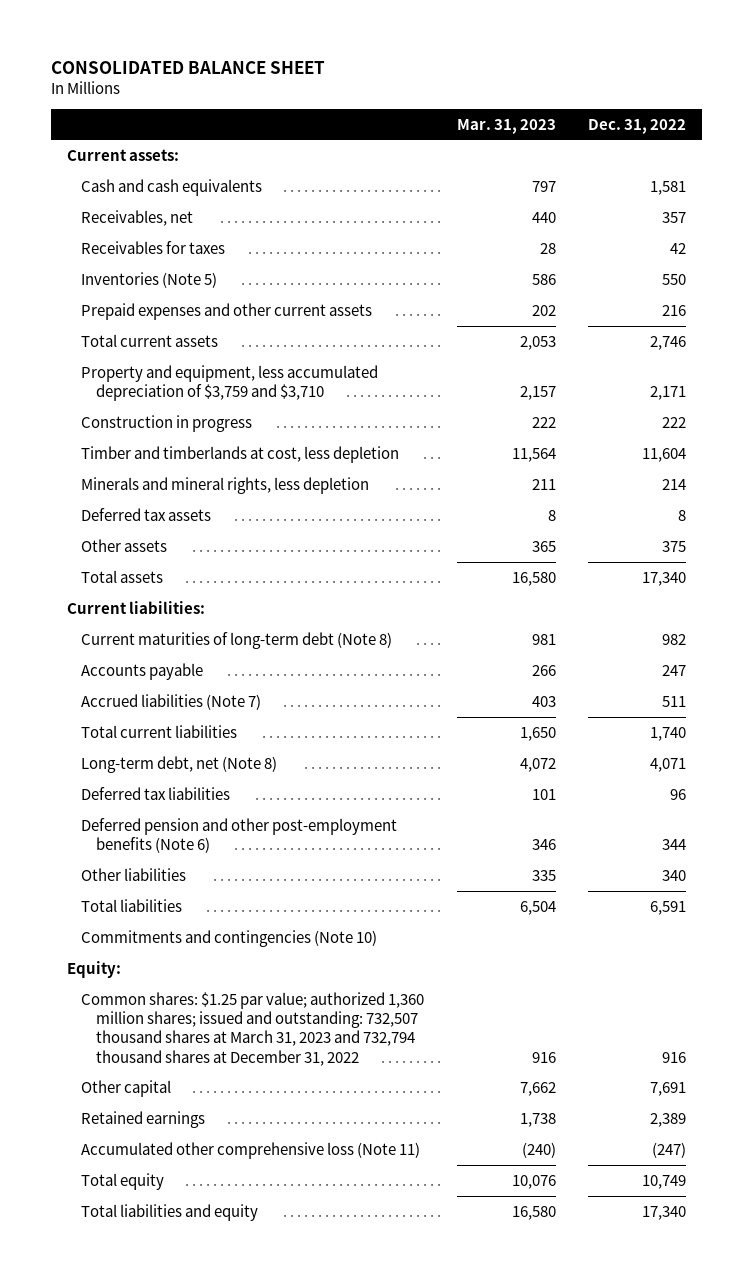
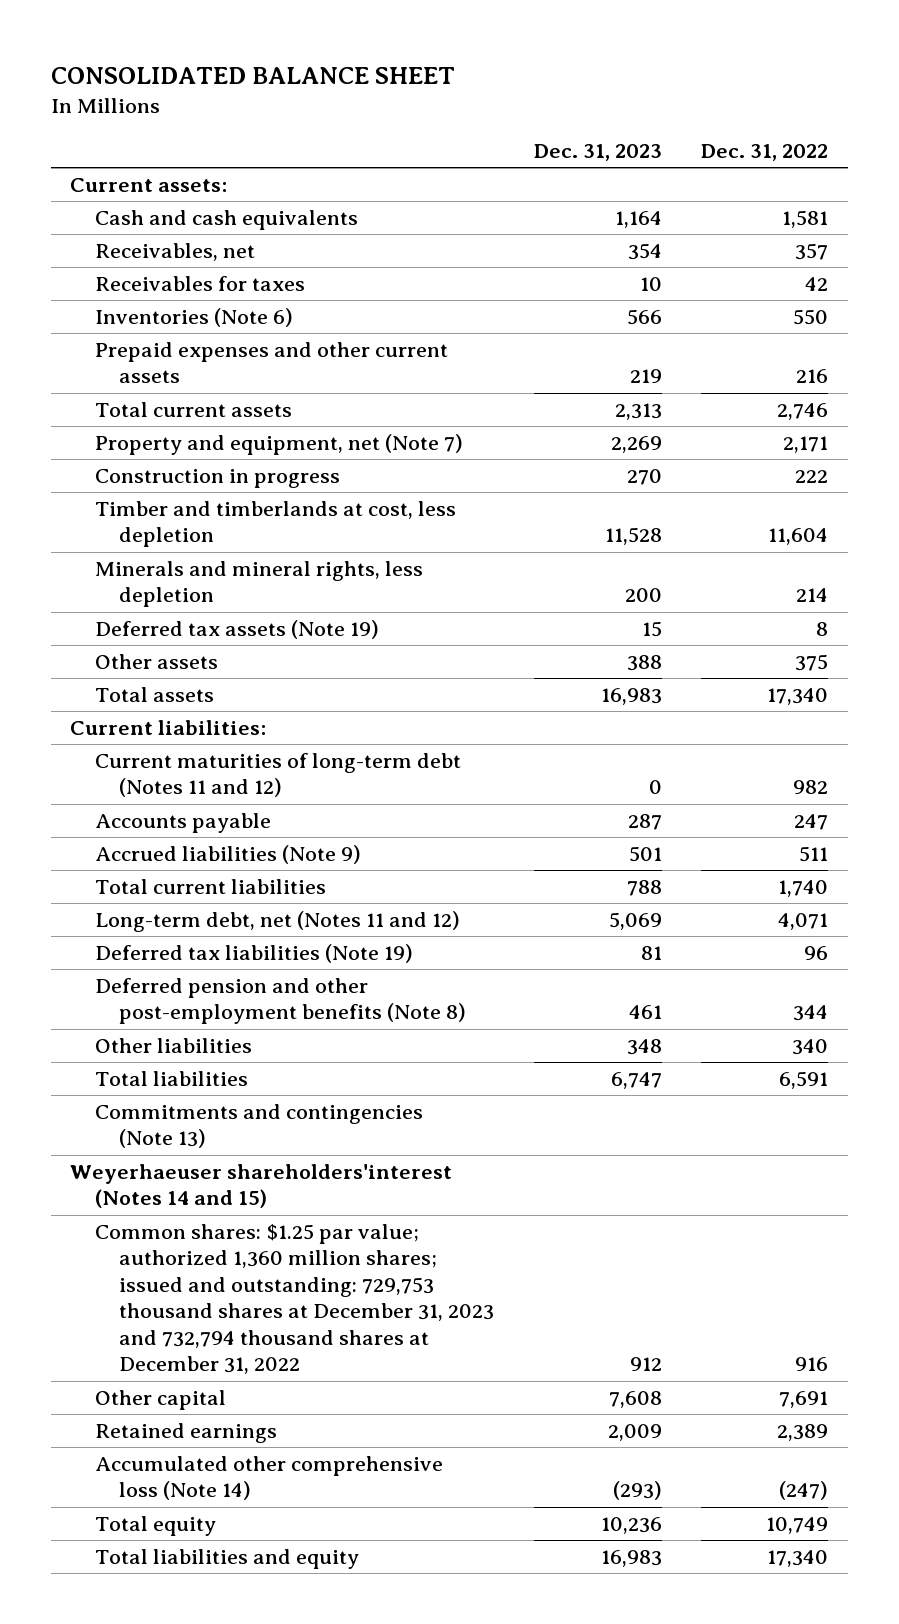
[456,118,556,134] Mar. 31, 2023 -> none
none -> [533,144,662,162] Dec. 31, 2023
[81,271,218,288] Inventories (Note 5) -> [94,307,293,327] Inventories (Note 6)
[81,364,379,402] Property and equipment, less accumulated depreciation of $3,759 and $3,710 -> [94,433,463,455] Property and equipment, net (Note 7)
[81,507,212,521] Deferred tax assets -> [94,619,379,639] Deferred tax assets (Note 19)
[81,631,393,649] Current maturities of long-term debt (Note 8) -> [94,752,461,798] Current maturities of long-term debt (Notes 11 and 12)
[81,693,262,710] Accrued liabilities (Note 7) -> [94,844,361,864] Accrued liabilities (Note 9)
[81,755,278,773] Long-term debt, net (Note 8) -> [94,910,460,932] Long-term debt, net (Notes 11 and 12)
[81,786,231,800] Deferred tax liabilities -> [94,943,413,963] Deferred tax liabilities (Note 19)
[81,817,398,854] Deferred pension and other post-employment benefits (Note 6) -> [94,977,466,1025] Deferred pension and other post-employment benefits (Note 8)
[81,929,378,947] Commitments and contingencies (Note 10) -> [94,1103,423,1149] Commitments and contingencies (Note 13)
[66,960,121,978] Equity: -> [70,1163,453,1209] Weyerhaeuser shareholders'interest (Notes 14 and 15)
[81,991,425,1066] Common shares: $1.25 par value; authorized 1,360 million shares; issued and outstanding: 732,507 thousand shares at March 31, 2023 and 732,794 thousand shares at December 31, 2022 -> [94,1223,494,1375] Common shares: $1.25 par value; authorized 1,360 million shares; issued and outstanding: 729,753 thousand shares at December 31, 2023 and 732,794 thousand shares at December 31, 2022
[81,1141,421,1159] Accumulated other comprehensive loss (Note 11) -> [94,1455,443,1501] Accumulated other comprehensive loss (Note 14)

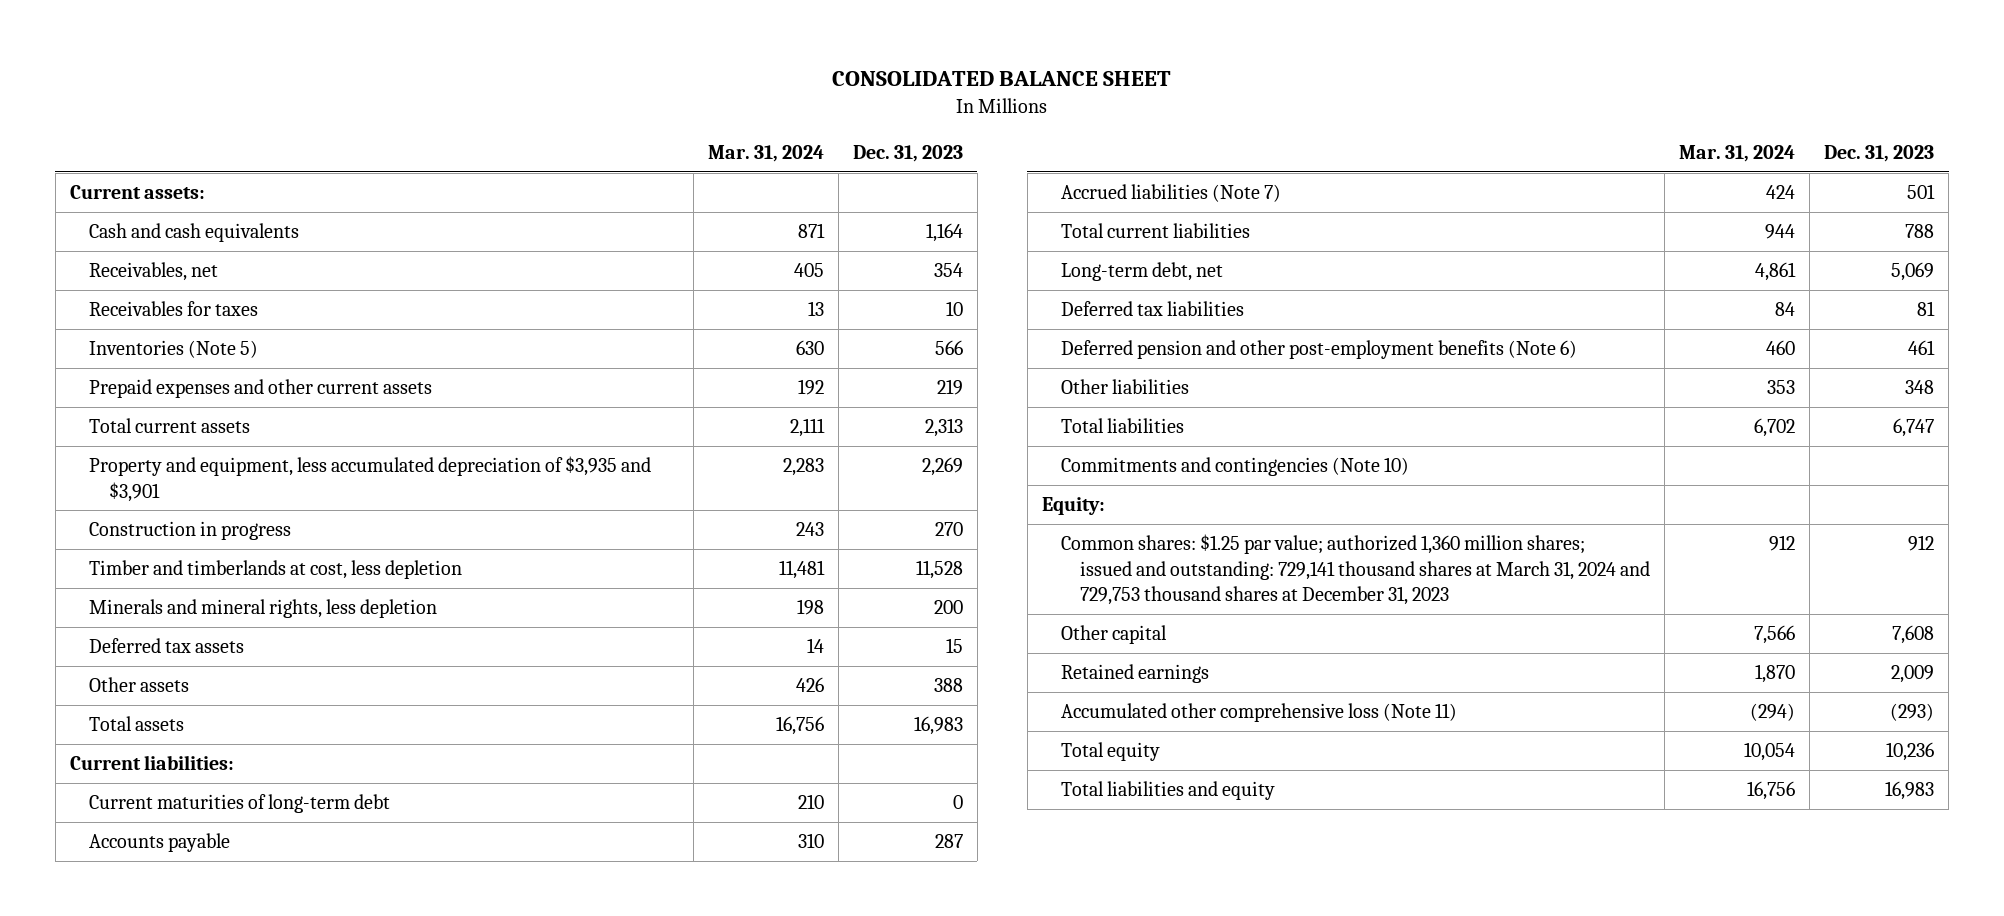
[701,144,829,162] Dec. 31, 2022 -> none
none -> [707,145,824,163] Mar. 31, 2024
[94,307,293,327] Inventories (Note 6) -> [89,340,259,359] Inventories (Note 5)
[94,433,463,455] Property and equipment, net (Note 7) -> [89,456,652,502] Property and equipment, less accumulated depreciation of $3,935 and $3,901
[94,619,379,639] Deferred tax assets (Note 19) -> [89,638,245,654] Deferred tax assets
[94,752,461,798] Current maturities of long-term debt (Notes 11 and 12) -> [89,794,391,814] Current maturities of long-term debt
[94,844,361,864] Accrued liabilities (Note 9) -> [1060,184,1281,203] Accrued liabilities (Note 7)
[94,910,460,932] Long-term debt, net (Notes 11 and 12) -> [1060,262,1223,282] Long-term debt, net
[94,943,413,963] Deferred tax liabilities (Note 19) -> [1060,301,1244,317] Deferred tax liabilities
[94,977,466,1025] Deferred pension and other post-employment benefits (Note 8) -> [1060,340,1577,360] Deferred pension and other post-employment benefits (Note 6)
[94,1103,423,1149] Commitments and contingencies (Note 13) -> [1060,457,1409,477] Commitments and contingencies (Note 10)
[70,1163,453,1209] Weyerhaeuser shareholders'interest (Notes 14 and 15) -> [1041,497,1105,516] Equity:
[94,1223,494,1375] Common shares: $1.25 par value; authorized 1,360 million shares; issued and outstanding: 729,753 thousand shares at December 31, 2023 and 732,794 thousand shares at December 31, 2022 -> [1060,534,1651,606] Common shares: $1.25 par value; authorized 1,360 million shares; issued and outstanding: 729,141 thousand shares at March 31, 2024 and 729,753 thousand shares at December 31, 2023
[94,1455,443,1501] Accumulated other comprehensive loss (Note 14) -> [1060,703,1457,723] Accumulated other comprehensive loss (Note 11)

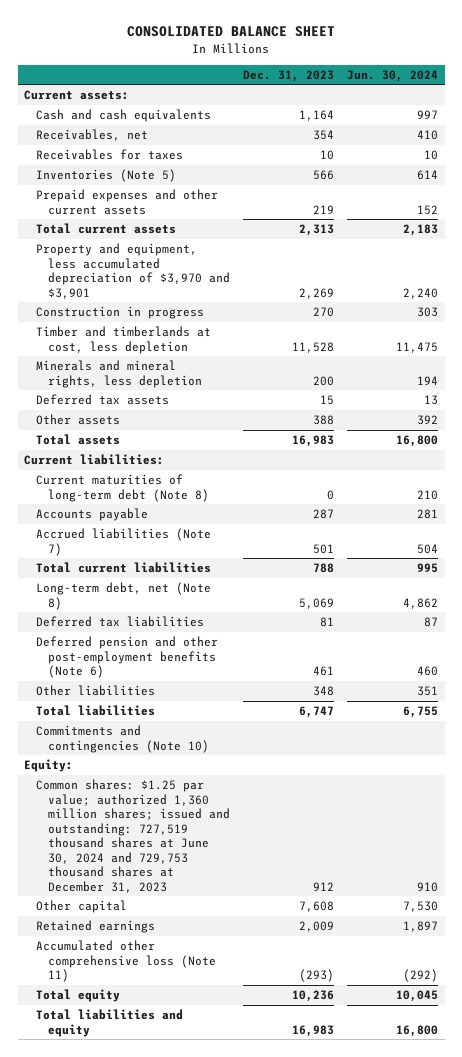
[707,145,824,163] Mar. 31, 2024 -> none
none -> [347,69,439,82] Jun. 30, 2024
[89,456,652,502] Property and equipment, less accumulated depreciation of $3,935 and $3,901 -> [36,243,231,299] Property and equipment, less accumulated depreciation of $3,970 and $3,901
[89,794,391,814] Current maturities of long-term debt -> [36,474,210,502] Current maturities of long-term debt (Note 8)
[1060,262,1223,282] Long-term debt, net -> [36,582,212,610] Long-term debt, net (Note 8)
[1060,534,1651,606] Common shares: $1.25 par value; authorized 1,360 million shares; issued and outstanding: 729,141 thousand shares at March 31, 2024 and 729,753 thousand shares at December 31, 2023 -> [36,779,231,893] Common shares: $1.25 par value; authorized 1,360 million shares; issued and outstanding: 727,519 thousand shares at June 30, 2024 and 729,753 thousand shares at December 31, 2023

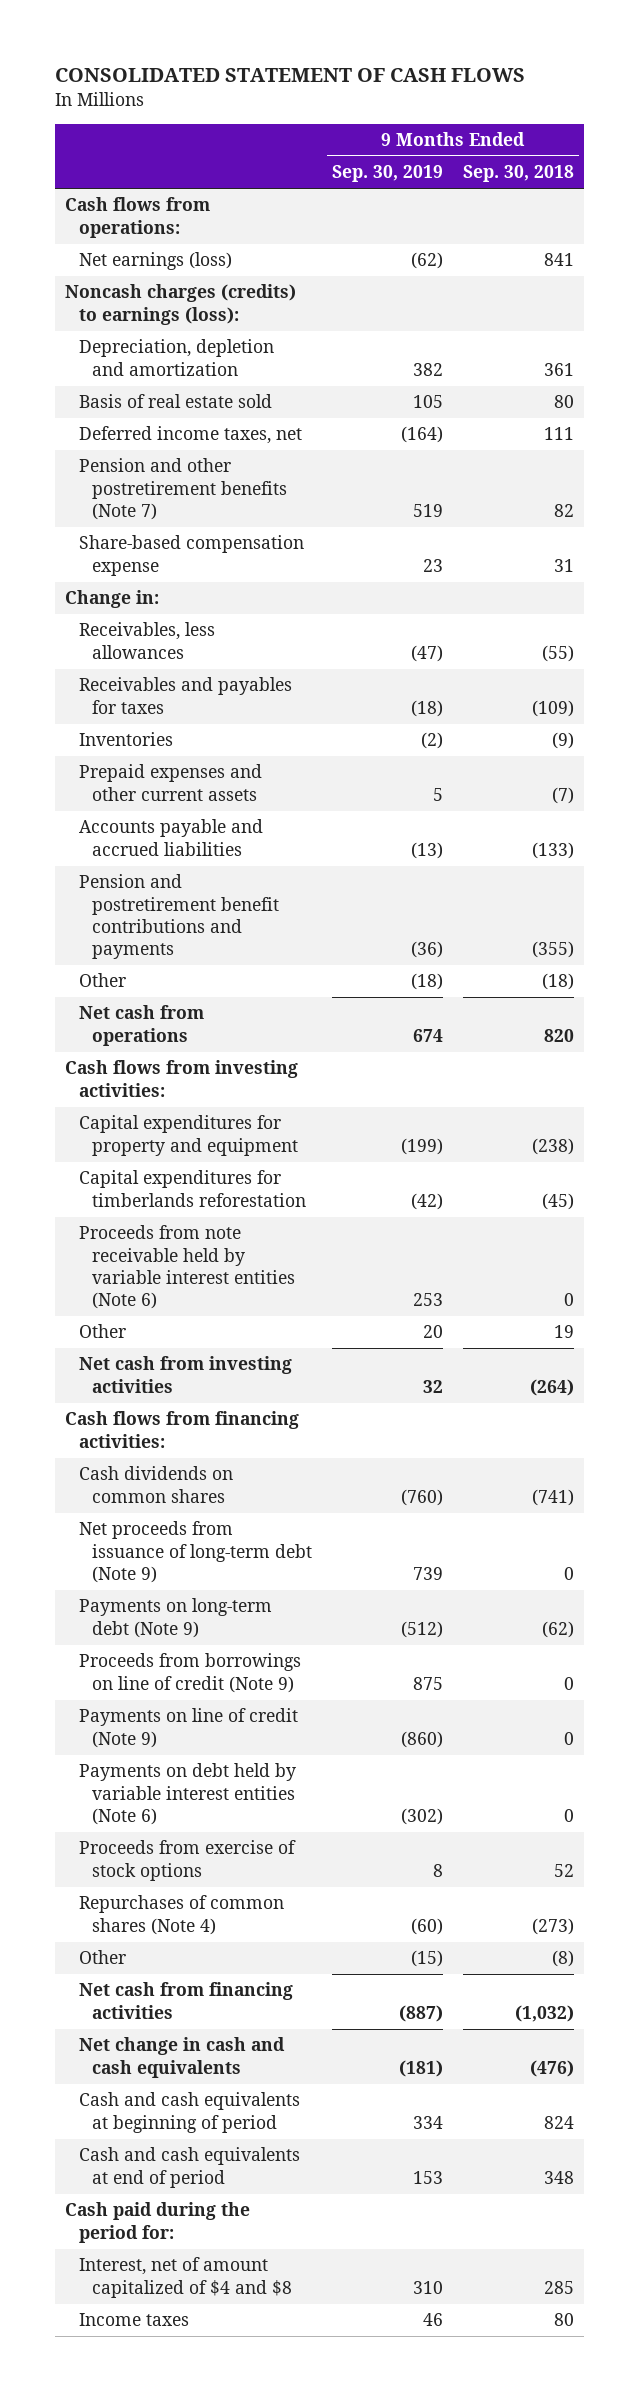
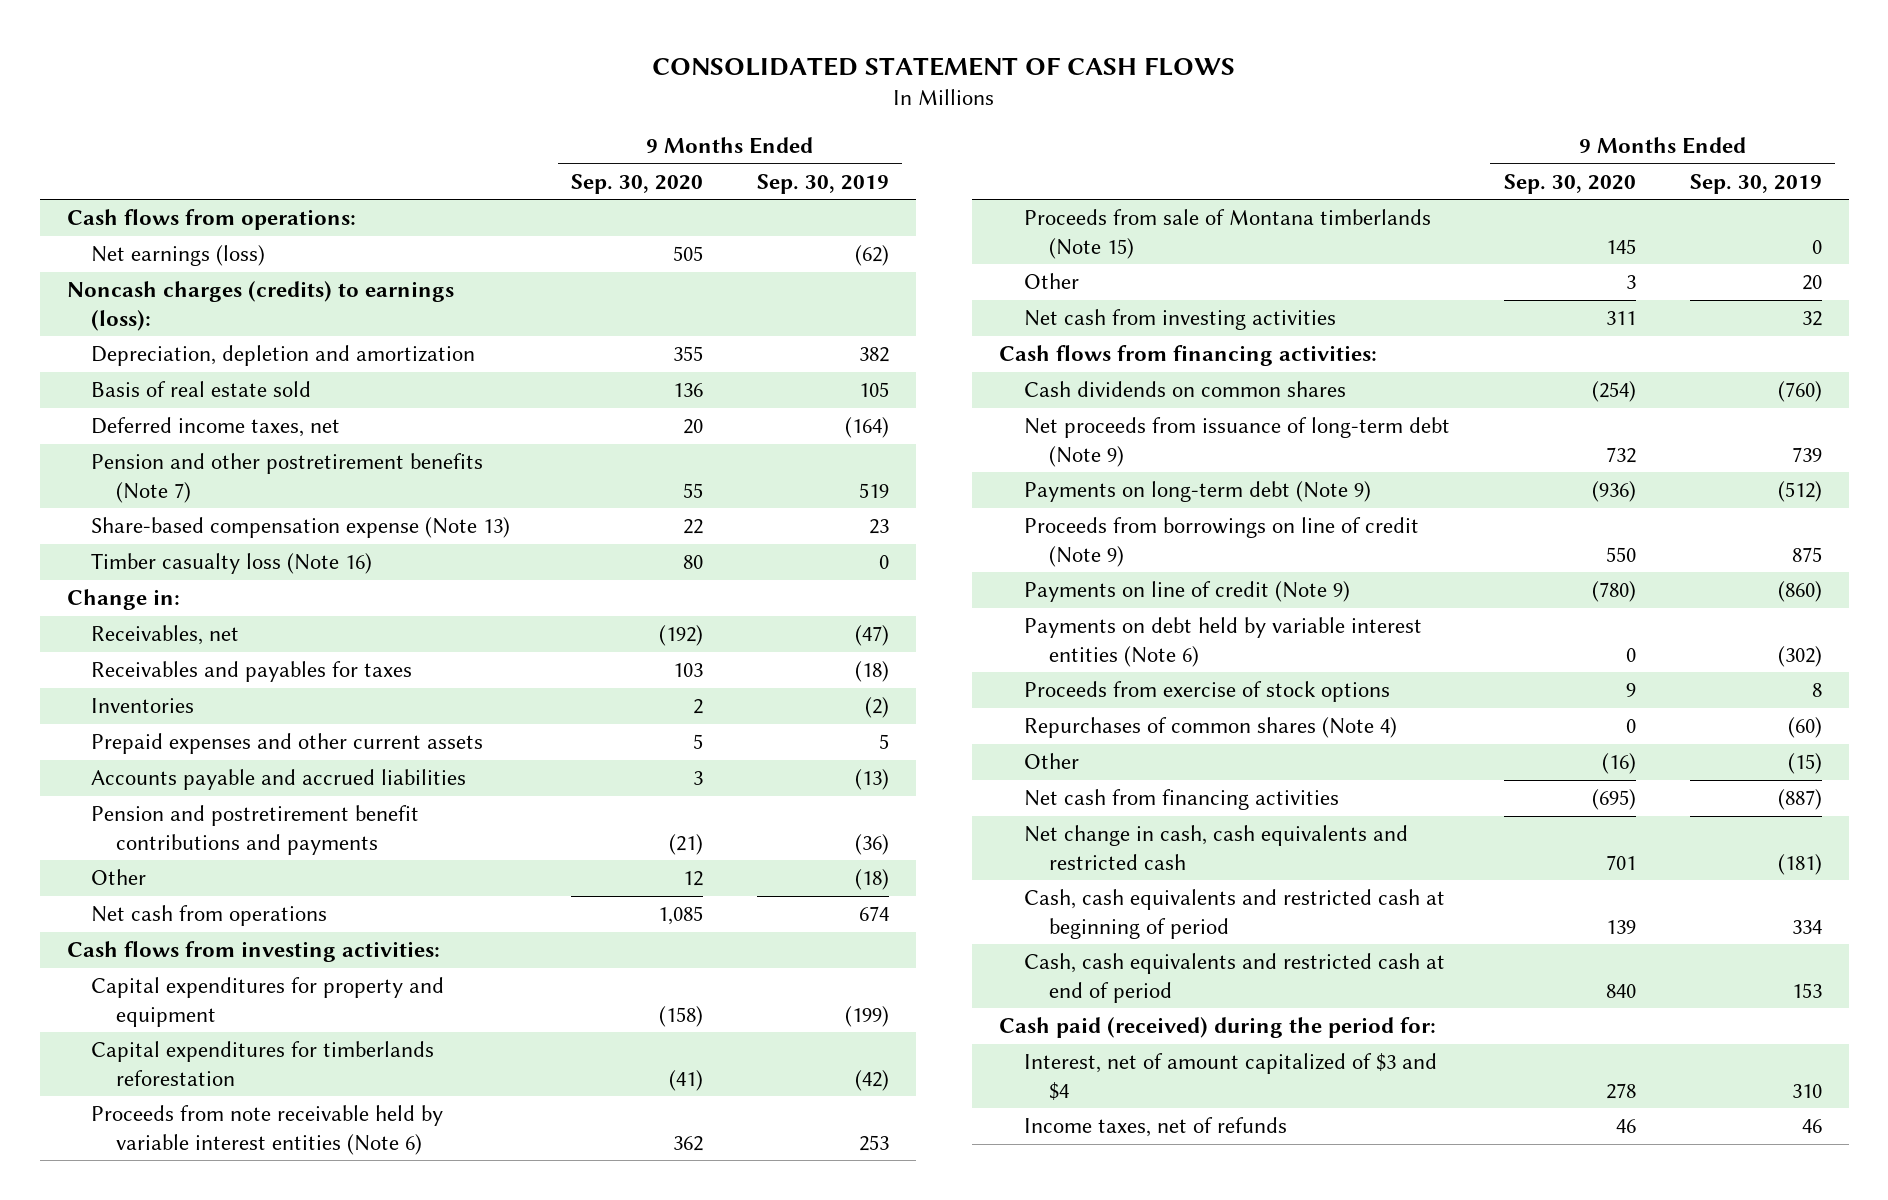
[463,165,575,183] Sep. 30, 2018 -> none
none -> [571,173,704,194] Sep. 30, 2020
[78,535,304,576] Share-based compensation expense -> [91,517,511,539] Share-based compensation expense (Note 13)
none -> [91,553,373,575] Timber casualty loss (Note 16)
[78,622,215,659] Receivables, less allowances -> none
none -> [91,625,240,646] Receivables, net
none -> [1023,209,1431,259] Proceeds from sale of Montana timberlands (Note 15)
[78,2037,285,2078] Net change in cash and cash equivalents -> [1023,825,1408,870] Net change in cash, cash equivalents and restricted cash
[78,2092,300,2133] Cash and cash equivalents at beginning of period -> [1023,889,1445,939] Cash, cash equivalents and restricted cash at beginning of period
[78,2147,300,2188] Cash and cash equivalents at end of period -> [1023,953,1445,1003] Cash, cash equivalents and restricted cash at end of period
[65,2202,251,2243] Cash paid during the period for: -> [999,1017,1437,1039] Cash paid (received) during the period for:
[78,2257,293,2298] Interest, net of amount capitalized of $4 and $8 -> [1023,1053,1437,1100] Interest, net of amount capitalized of $3 and $4
[78,2313,189,2327] Income taxes -> [1023,1117,1287,1138] Income taxes, net of refunds

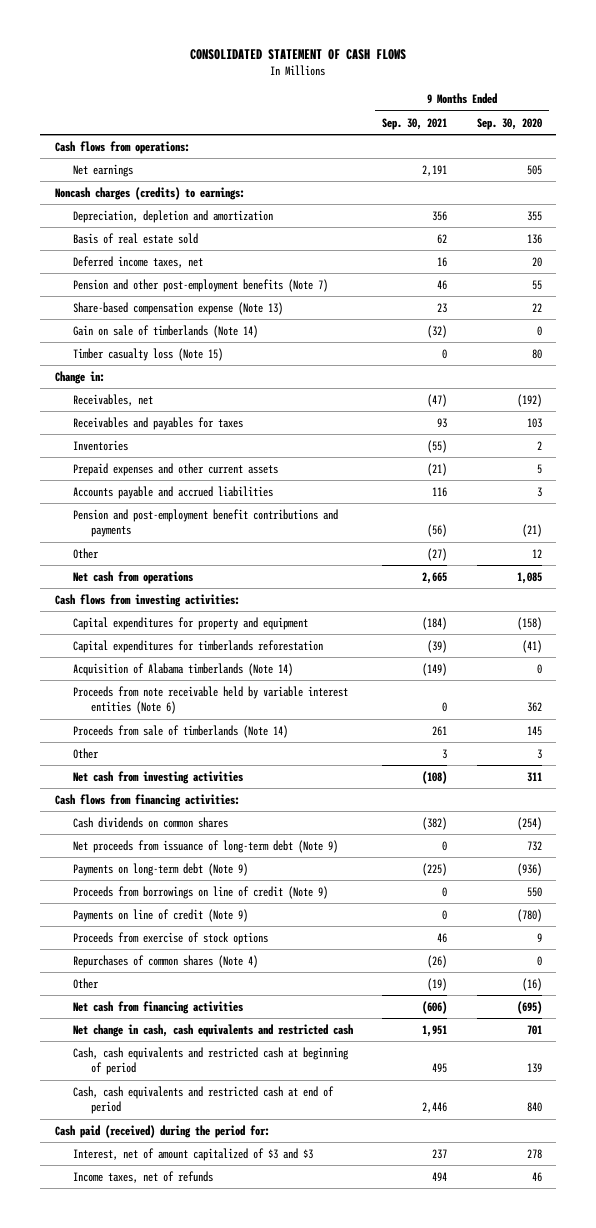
[757,173,890,194] Sep. 30, 2019 -> none
none -> [382,117,448,130] Sep. 30, 2021
[91,245,266,267] Net earnings (loss) -> [72,163,133,177] Net earnings
[66,281,454,331] Noncash charges (credits) to earnings (loss): -> [54,186,245,200] Noncash charges (credits) to earnings:
[91,453,484,503] Pension and other postretirement benefits (Note 7) -> [72,278,328,292] Pension and other post-employment benefits (Note 7)
none -> [72,324,258,338] Gain on sale of timberlands (Note 14)
[91,553,373,575] Timber casualty loss (Note 16) -> [72,347,223,361] Timber casualty loss (Note 15)
[91,805,420,855] Pension and postretirement benefit contributions and payments -> [72,508,338,538] Pension and post-employment benefit contributions and payments
none -> [72,662,293,676] Acquisition of Alabama timberlands (Note 14)
[1023,209,1431,259] Proceeds from sale of Montana timberlands (Note 15) -> [72,724,288,738] Proceeds from sale of timberlands (Note 14)
[1023,617,1422,667] Payments on debt held by variable interest entities (Note 6) -> none
[1023,1053,1437,1100] Interest, net of amount capitalized of $3 and $4 -> [72,1147,313,1161] Interest, net of amount capitalized of $3 and $3

